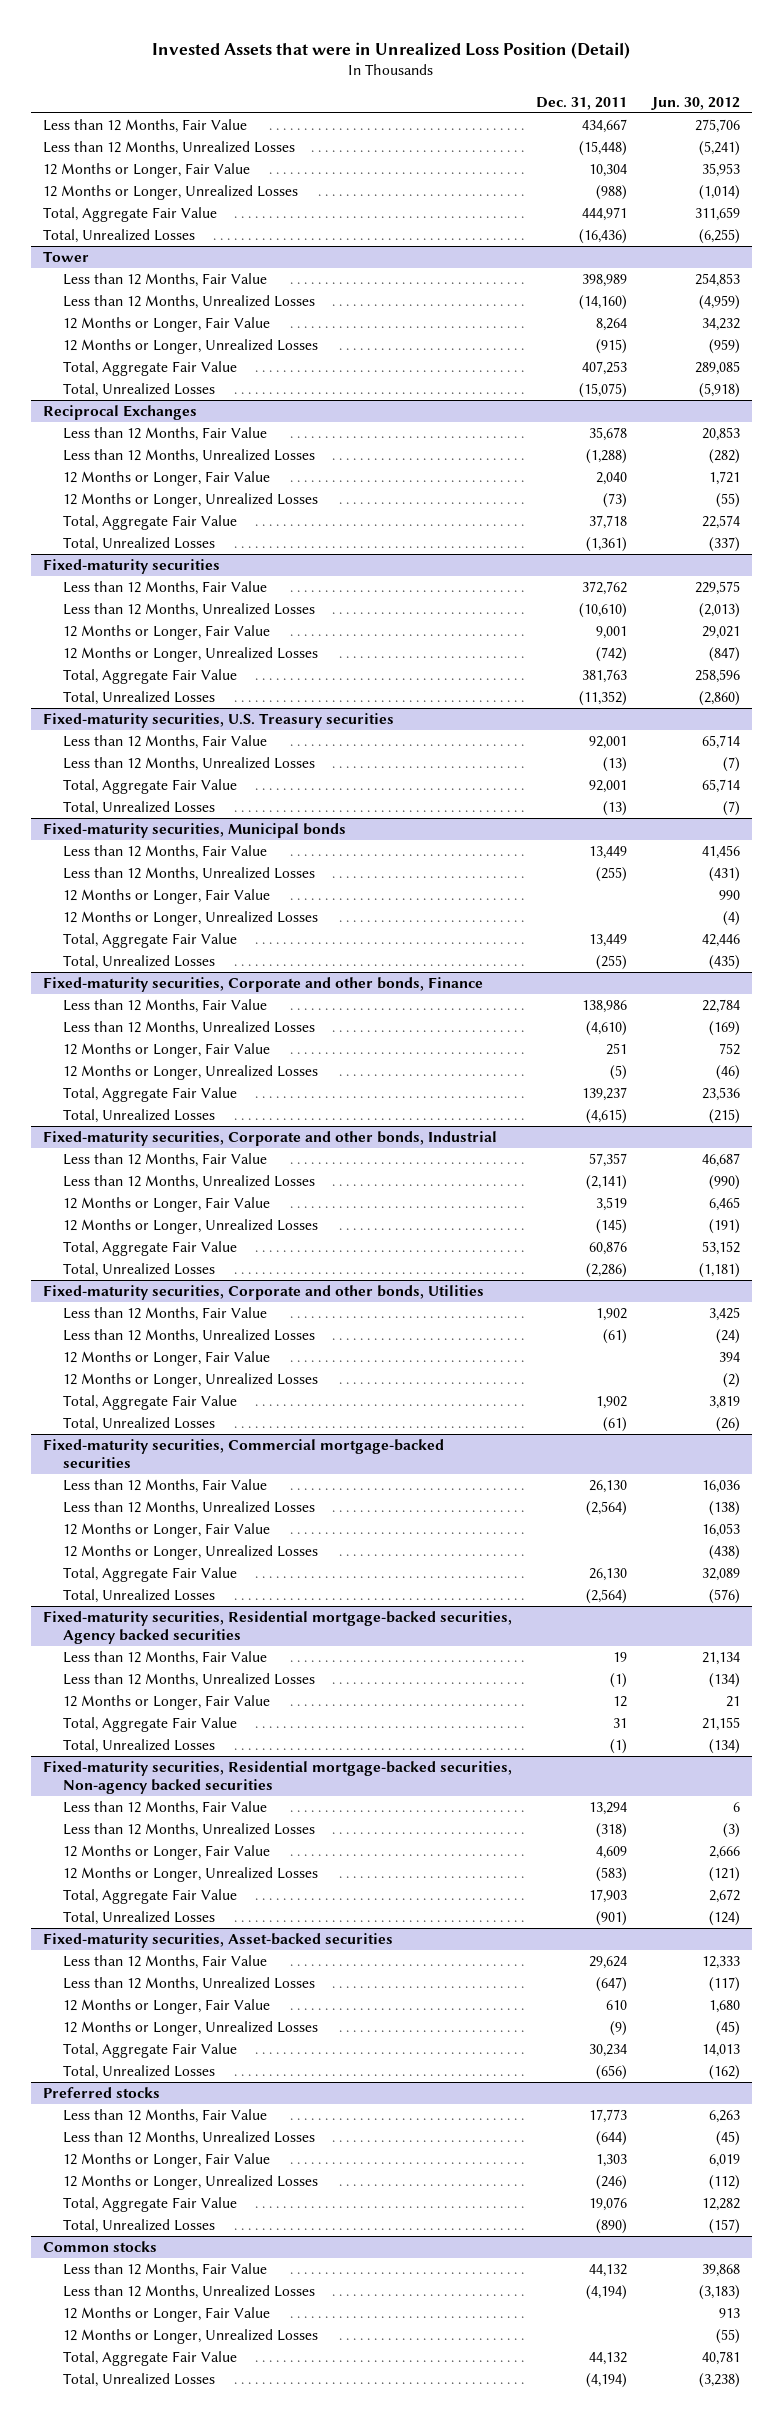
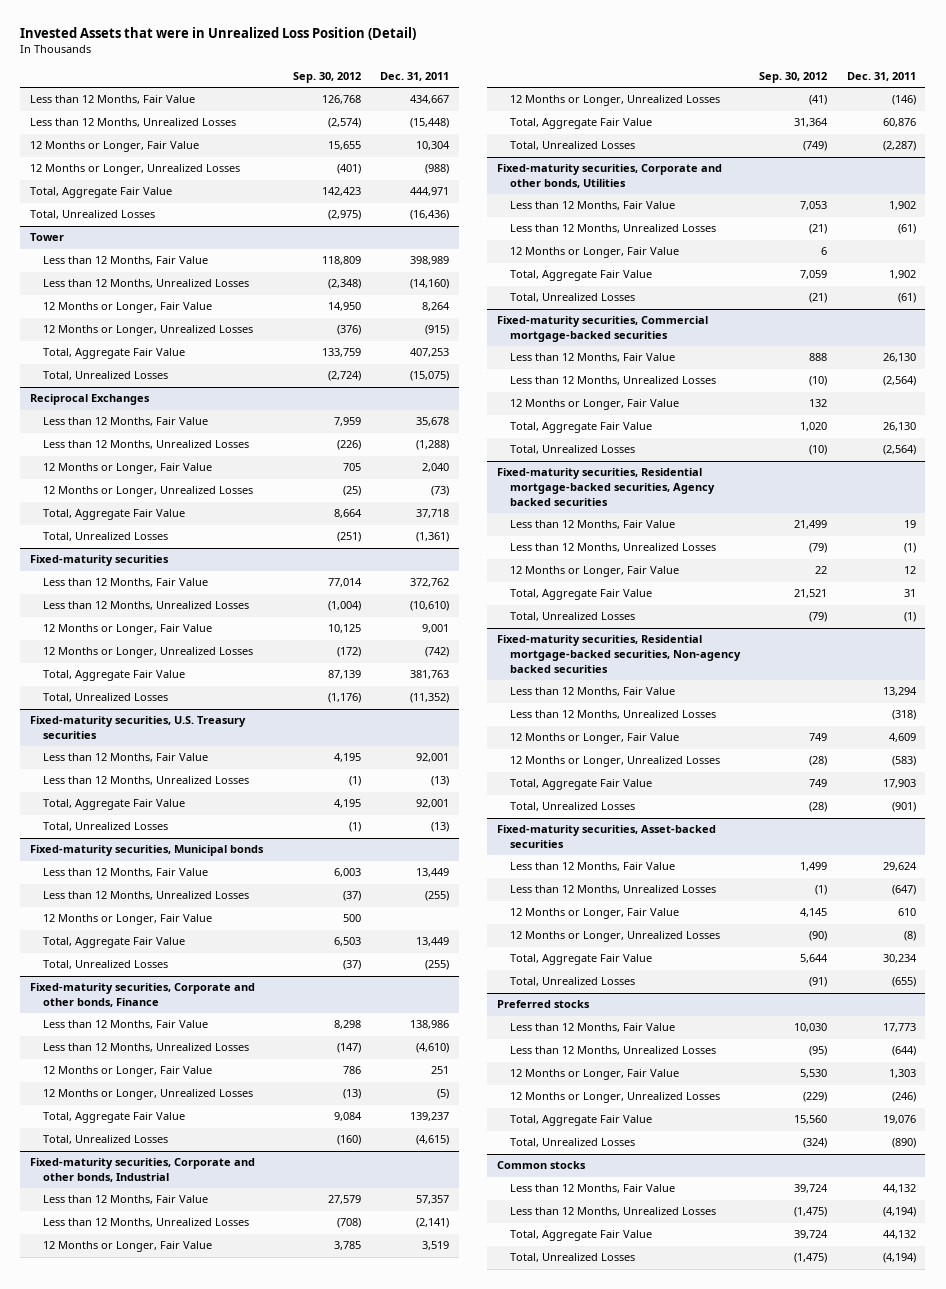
[650,96,740,110] Jun. 30, 2012 -> none
none -> [292,71,361,83] Sep. 30, 2012
[63,910,319,926] 12 Months or Longer, Unrealized Losses -> none
[596,1218,628,1234] (145) -> [891,95,916,106] (146)
[586,1262,628,1278] (2,286) -> [882,141,916,152] (2,287)
[63,1372,319,1388] 12 Months or Longer, Unrealized Losses -> none
[63,1544,319,1560] 12 Months or Longer, Unrealized Losses -> none
[610,2020,628,2036] (9) -> [903,931,916,942] (8)
[596,2064,628,2080] (656) -> [891,977,916,988] (655)
[63,2306,271,2322] 12 Months or Longer, Fair Value -> none
[63,2328,319,2344] 12 Months or Longer, Unrealized Losses -> none

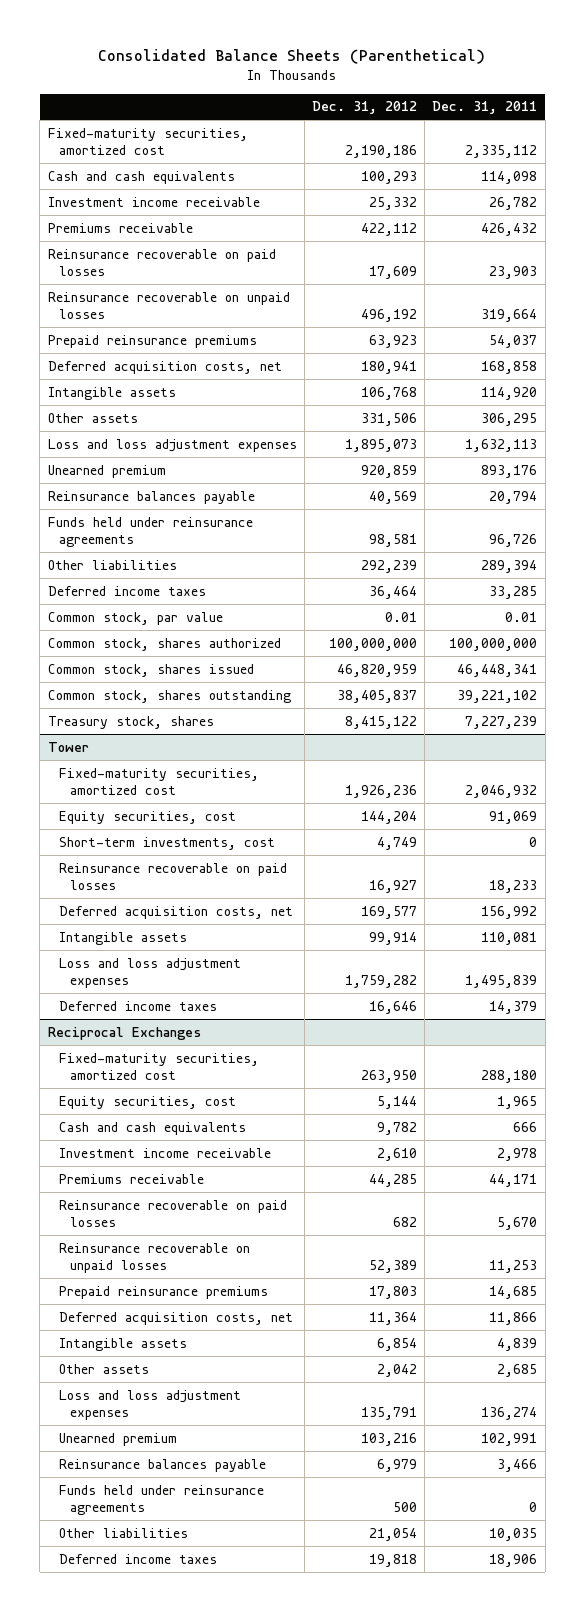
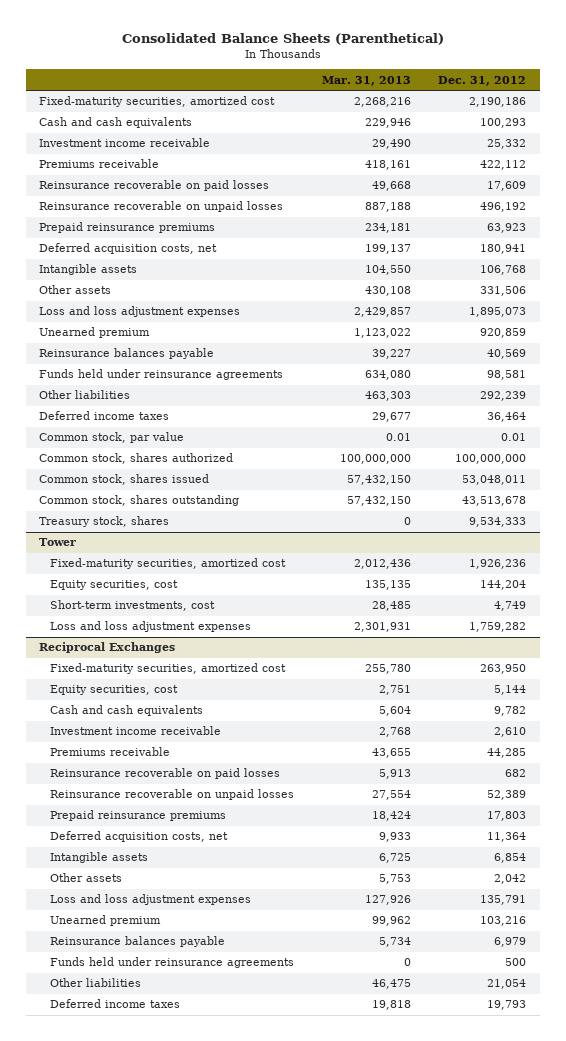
[432,101,538,115] Dec. 31, 2011 -> none
none -> [321,75,411,86] Mar. 31, 2013
[336,663,417,677] 46,820,959 -> [462,475,527,486] 53,048,011
[336,689,417,703] 38,405,837 -> [462,496,527,507] 43,513,678
[344,715,417,729] 8,415,122 -> [469,517,527,528] 9,534,333
[58,862,287,891] Reinsurance recoverable on paid losses -> none
[58,905,293,919] Deferred acquisition costs, net -> none
[58,931,187,945] Intangible assets -> none
[58,1000,217,1011] Deferred income taxes -> none
[368,1553,417,1567] 19,818 -> [487,1000,527,1011] 19,793

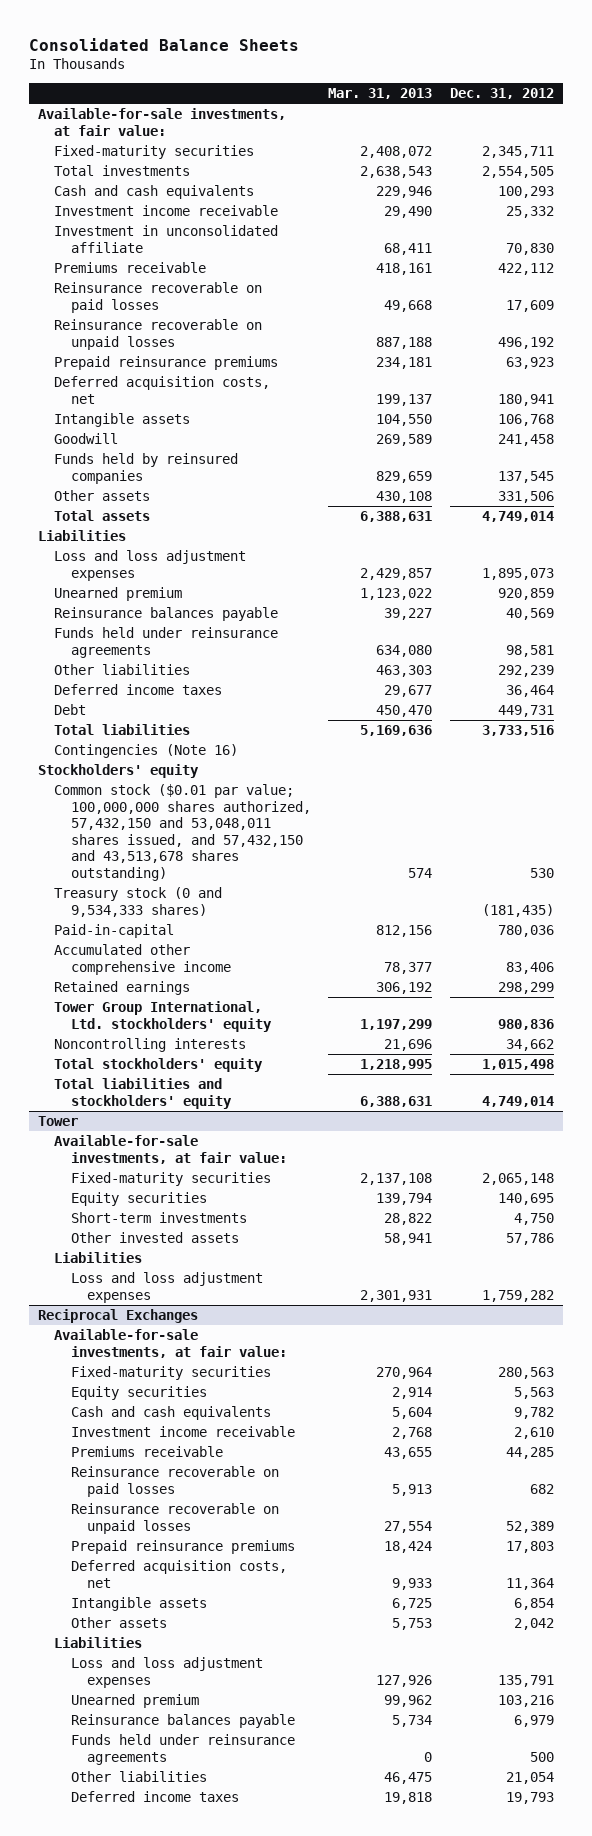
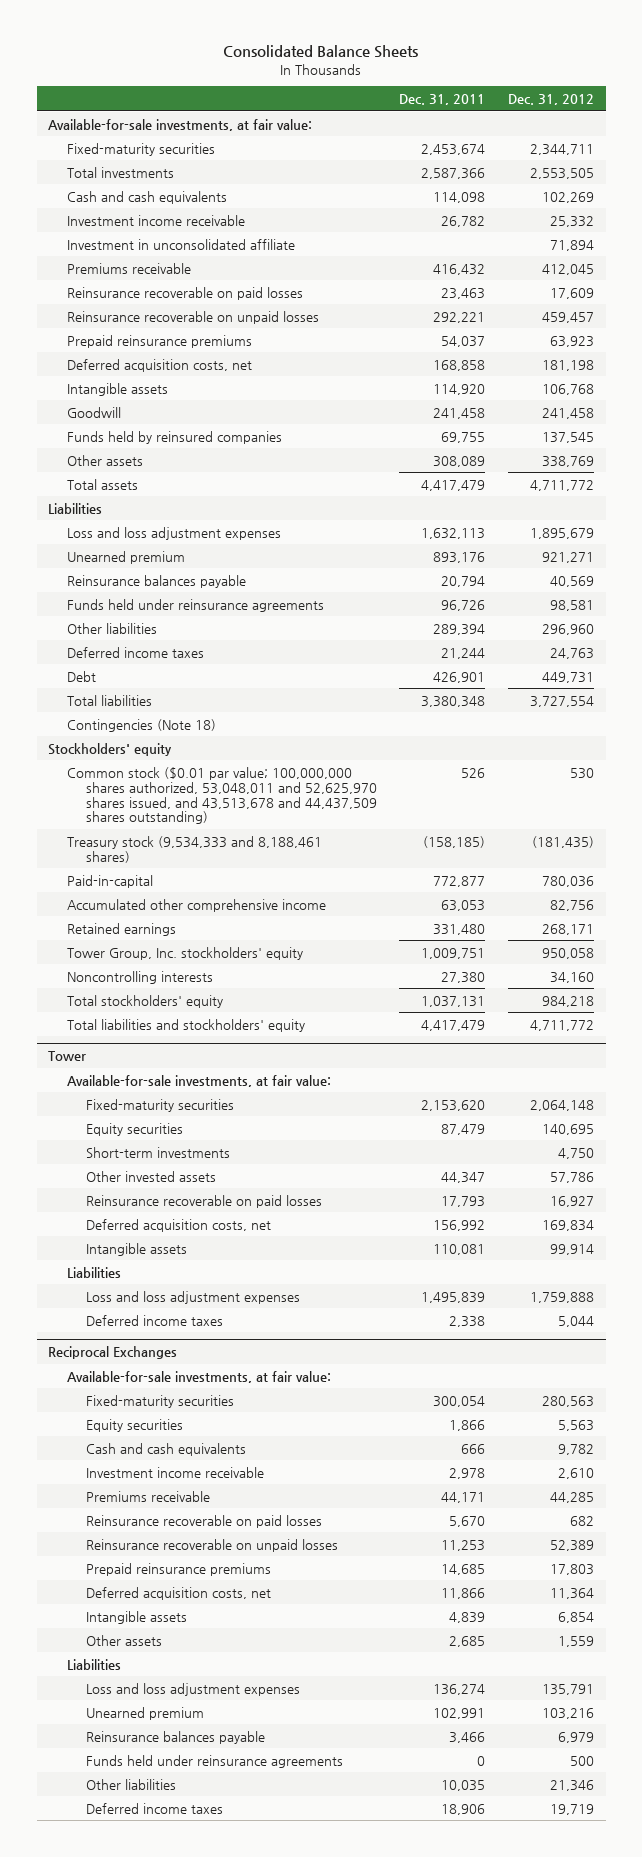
[328,88,433,100] Mar. 31, 2013 -> none
none -> [399,94,486,106] Dec. 31, 2011
[482,146,555,159] 2,345,711 -> [530,143,595,155] 2,344,711
[482,166,555,179] 2,554,505 -> [530,167,595,179] 2,553,505
[498,186,555,199] 100,293 -> [542,191,595,203] 102,269
[506,242,555,255] 70,830 -> [550,239,595,251] 71,894
[498,263,555,276] 422,112 -> [542,263,595,275] 412,045
[498,336,555,349] 496,192 -> [542,311,595,323] 459,457
[498,393,555,406] 180,941 -> [542,359,595,371] 181,198
[498,491,555,504] 331,506 -> [542,455,595,467] 338,769
[482,511,555,523] 4,749,014 -> [530,479,595,491] 4,711,772
[482,567,555,580] 1,895,073 -> [530,527,595,539] 1,895,679
[498,588,555,601] 920,859 -> [542,551,595,563] 921,271
[498,665,555,678] 292,239 -> [542,623,595,635] 296,960
[506,685,555,698] 36,464 -> [550,647,595,659] 24,763
[482,725,555,737] 3,733,516 -> [530,695,595,707] 3,727,554
[54,744,239,759] Contingencies (Note 16) -> [66,718,216,732] Contingencies (Note 18)
[54,784,311,881] Common stock ($0.01 par value; 100,000,000 shares authorized, 57,432,150 and 53,048,011 shares issued, and 57,432,150 and 43,513,678 shares outstanding) -> [66,766,377,825] Common stock ($0.01 par value; 100,000,000 shares authorized, 53,048,011 and 52,625,970 shares issued, and 43,513,678 and 44,437,509 shares outstanding)
[54,887,223,917] Treasury stock (0 and 9,534,333 shares) -> [66,835,322,863] Treasury stock (9,534,333 and 8,188,461 shares)
[506,961,555,974] 83,406 -> [550,899,595,911] 82,756
[498,982,555,995] 298,299 -> [542,923,595,935] 268,171
[54,1001,272,1032] Tower Group International, Ltd. stockholders' equity -> [66,946,303,960] Tower Group, Inc. stockholders' equity
[498,1018,555,1030] 980,836 -> [542,947,595,959] 950,058
[506,1039,555,1052] 34,662 -> [550,971,595,983] 34,160
[482,1059,555,1071] 1,015,498 -> [542,995,595,1007] 984,218
[482,1095,555,1107] 4,749,014 -> [530,1019,595,1031] 4,711,772
[482,1173,555,1186] 2,065,148 -> [530,1099,595,1111] 2,064,148
none -> [85,1194,322,1208] Reinsurance recoverable on paid losses
none -> [85,1218,271,1232] Deferred acquisition costs, net
none -> [85,1242,187,1256] Intangible assets
[482,1289,555,1302] 1,759,282 -> [530,1291,595,1303] 1,759,888
none -> [85,1314,223,1326] Deferred income taxes
[514,1618,555,1631] 2,042 -> [558,1635,595,1647] 1,559
[506,1772,555,1785] 21,054 -> [550,1779,595,1791] 21,346
[506,1792,555,1805] 19,793 -> [550,1803,595,1815] 19,719

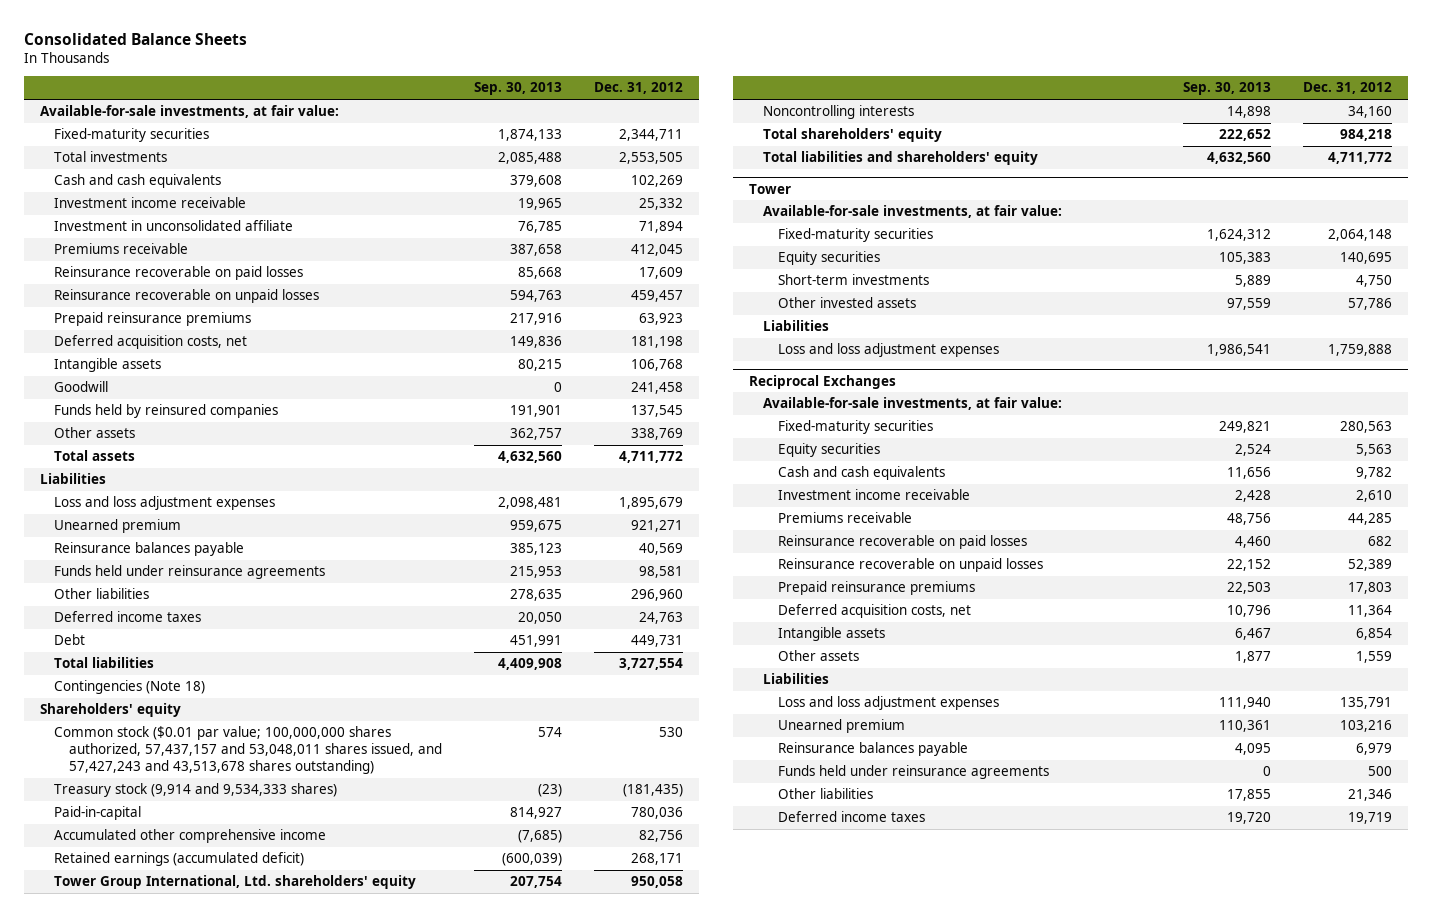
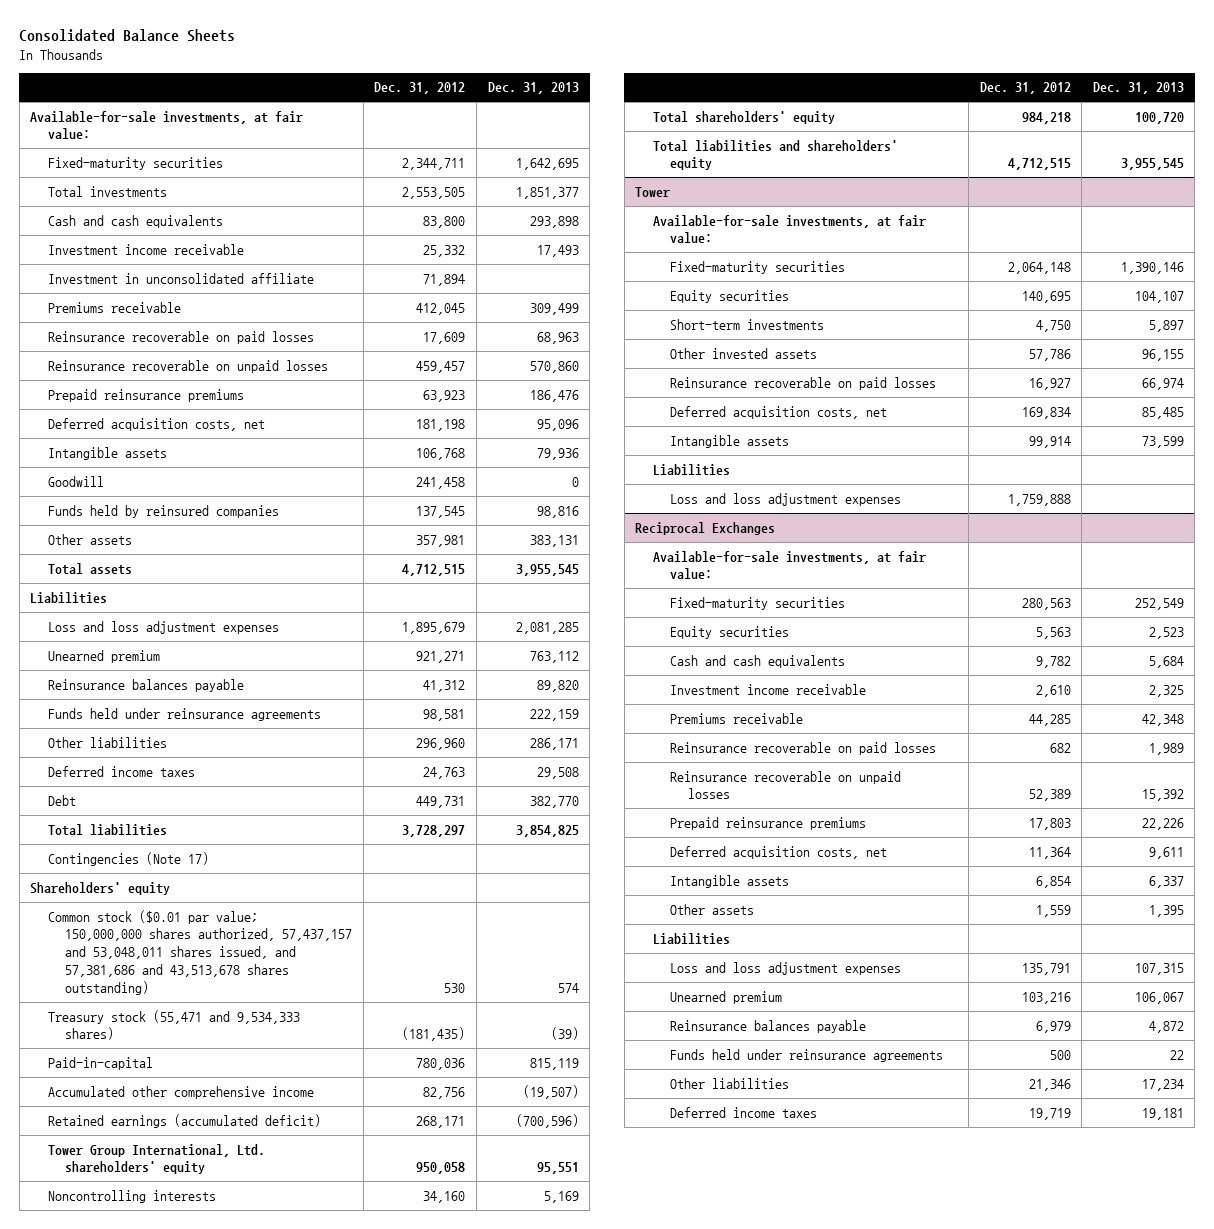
[473,82,562,96] Sep. 30, 2013 -> none
none -> [487,82,579,95] Dec. 31, 2013
[631,175,684,188] 102,269 -> [423,215,466,228] 83,800
[631,428,684,441] 338,769 -> [416,534,466,547] 357,981
[619,451,684,464] 4,711,772 -> [402,563,466,576] 4,712,515
[639,543,684,556] 40,569 -> [423,679,466,692] 41,312
[619,658,684,671] 3,727,554 -> [402,824,466,837] 3,728,297
[54,680,206,695] Contingencies (Note 18) -> [47,851,209,866] Contingencies (Note 17)
[54,726,442,775] Common stock ($0.01 par value; 100,000,000 shares authorized, 57,437,157 and 53,048,011 shares issued, and 57,427,243 and 43,513,678 shares outstanding) -> [47,909,353,995] Common stock ($0.01 par value; 150,000,000 shares authorized, 57,437,157 and 53,048,011 shares issued, and 57,381,686 and 43,513,678 shares outstanding)
[54,783,338,798] Treasury stock (9,914 and 9,534,333 shares) -> [47,1009,300,1041] Treasury stock (55,471 and 9,534,333 shares)
[1327,152,1392,165] 4,711,772 -> [1007,158,1071,171] 4,712,515
none -> [670,376,937,390] Reinsurance recoverable on paid losses
none -> [670,405,888,419] Deferred acquisition costs, net
none -> [670,434,790,448] Intangible assets

